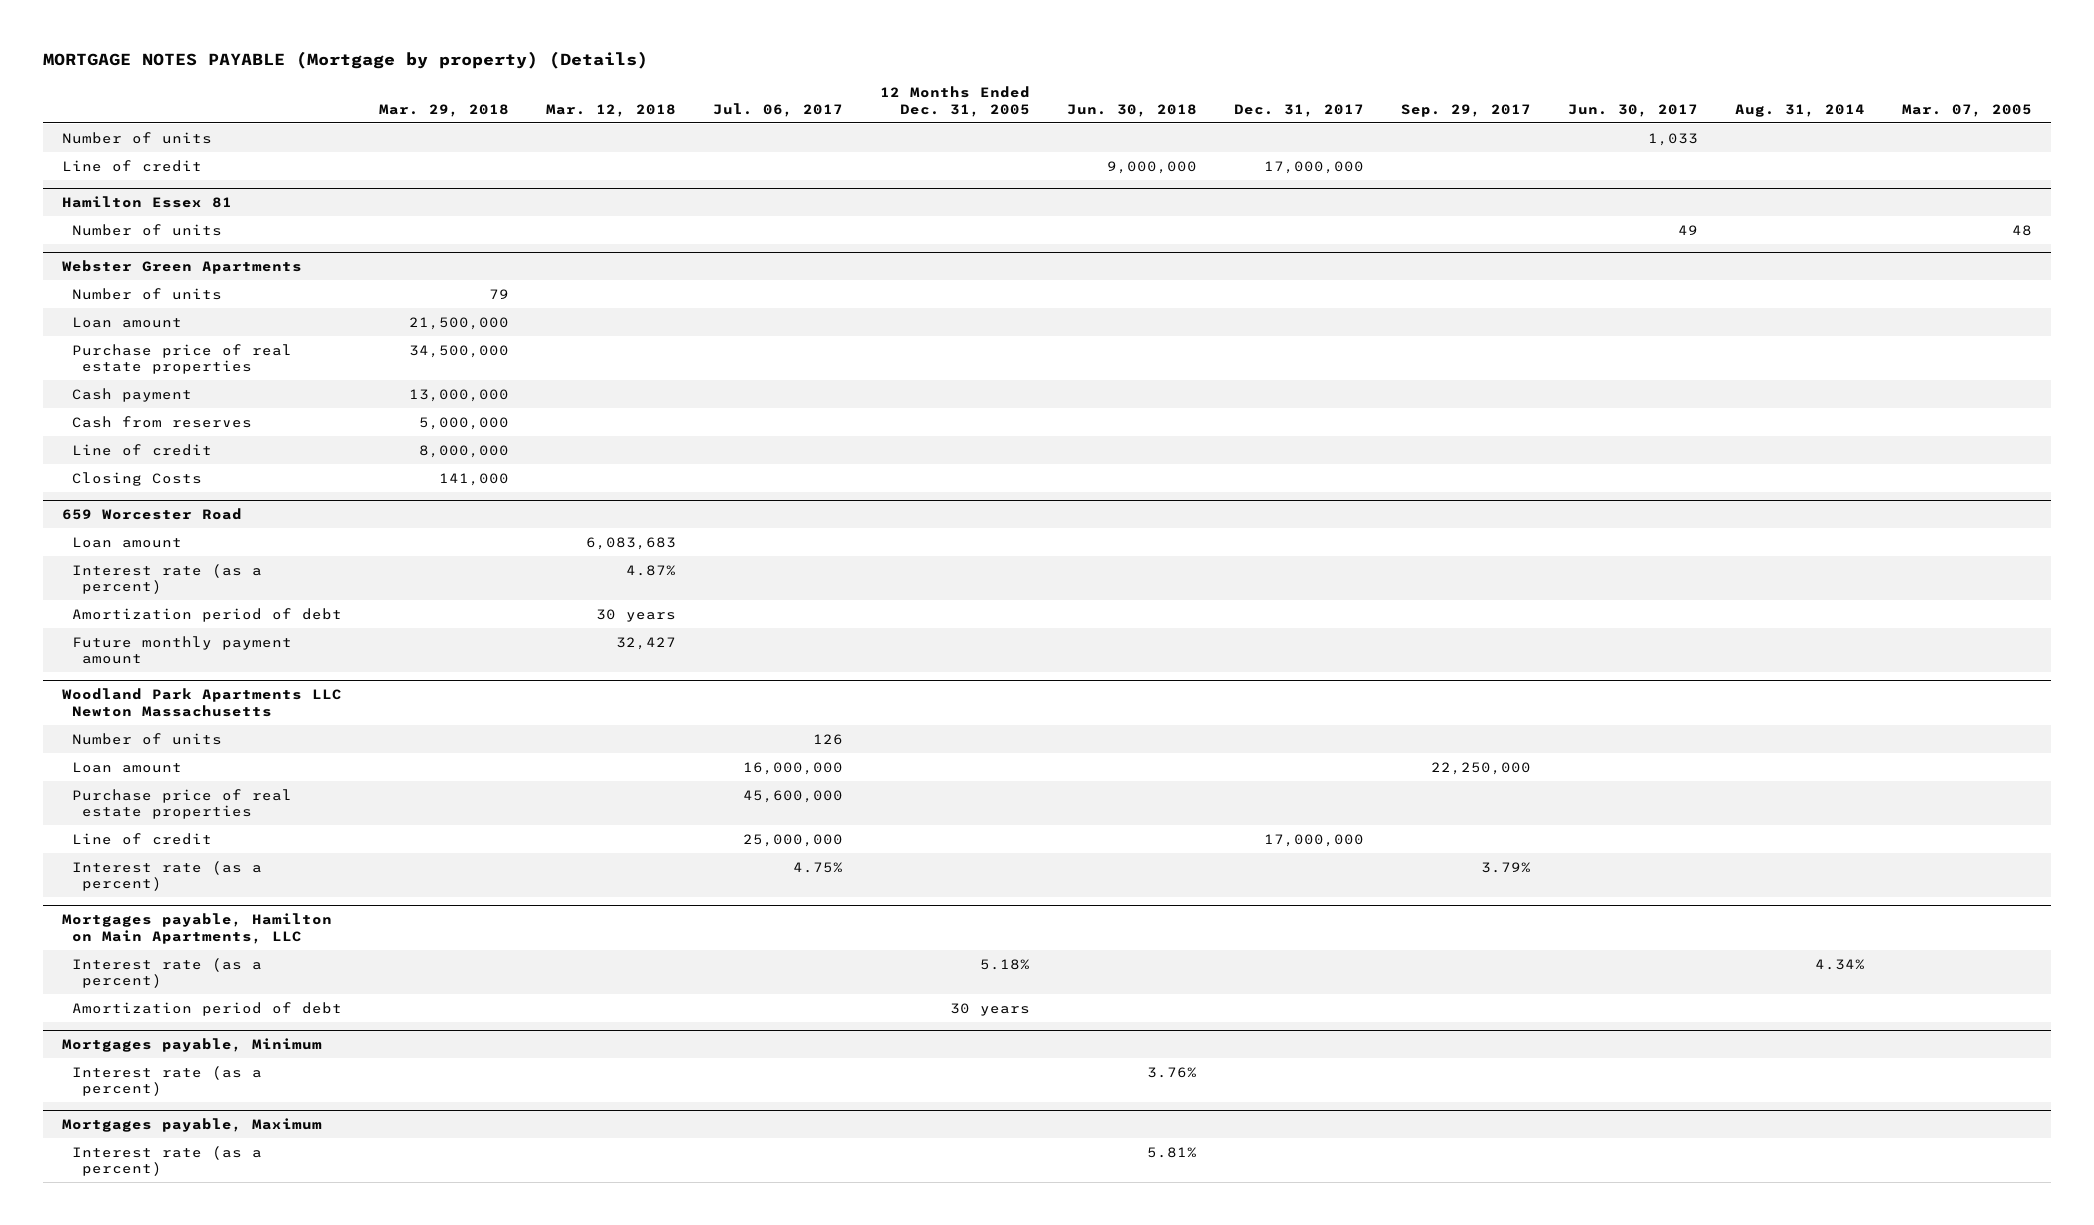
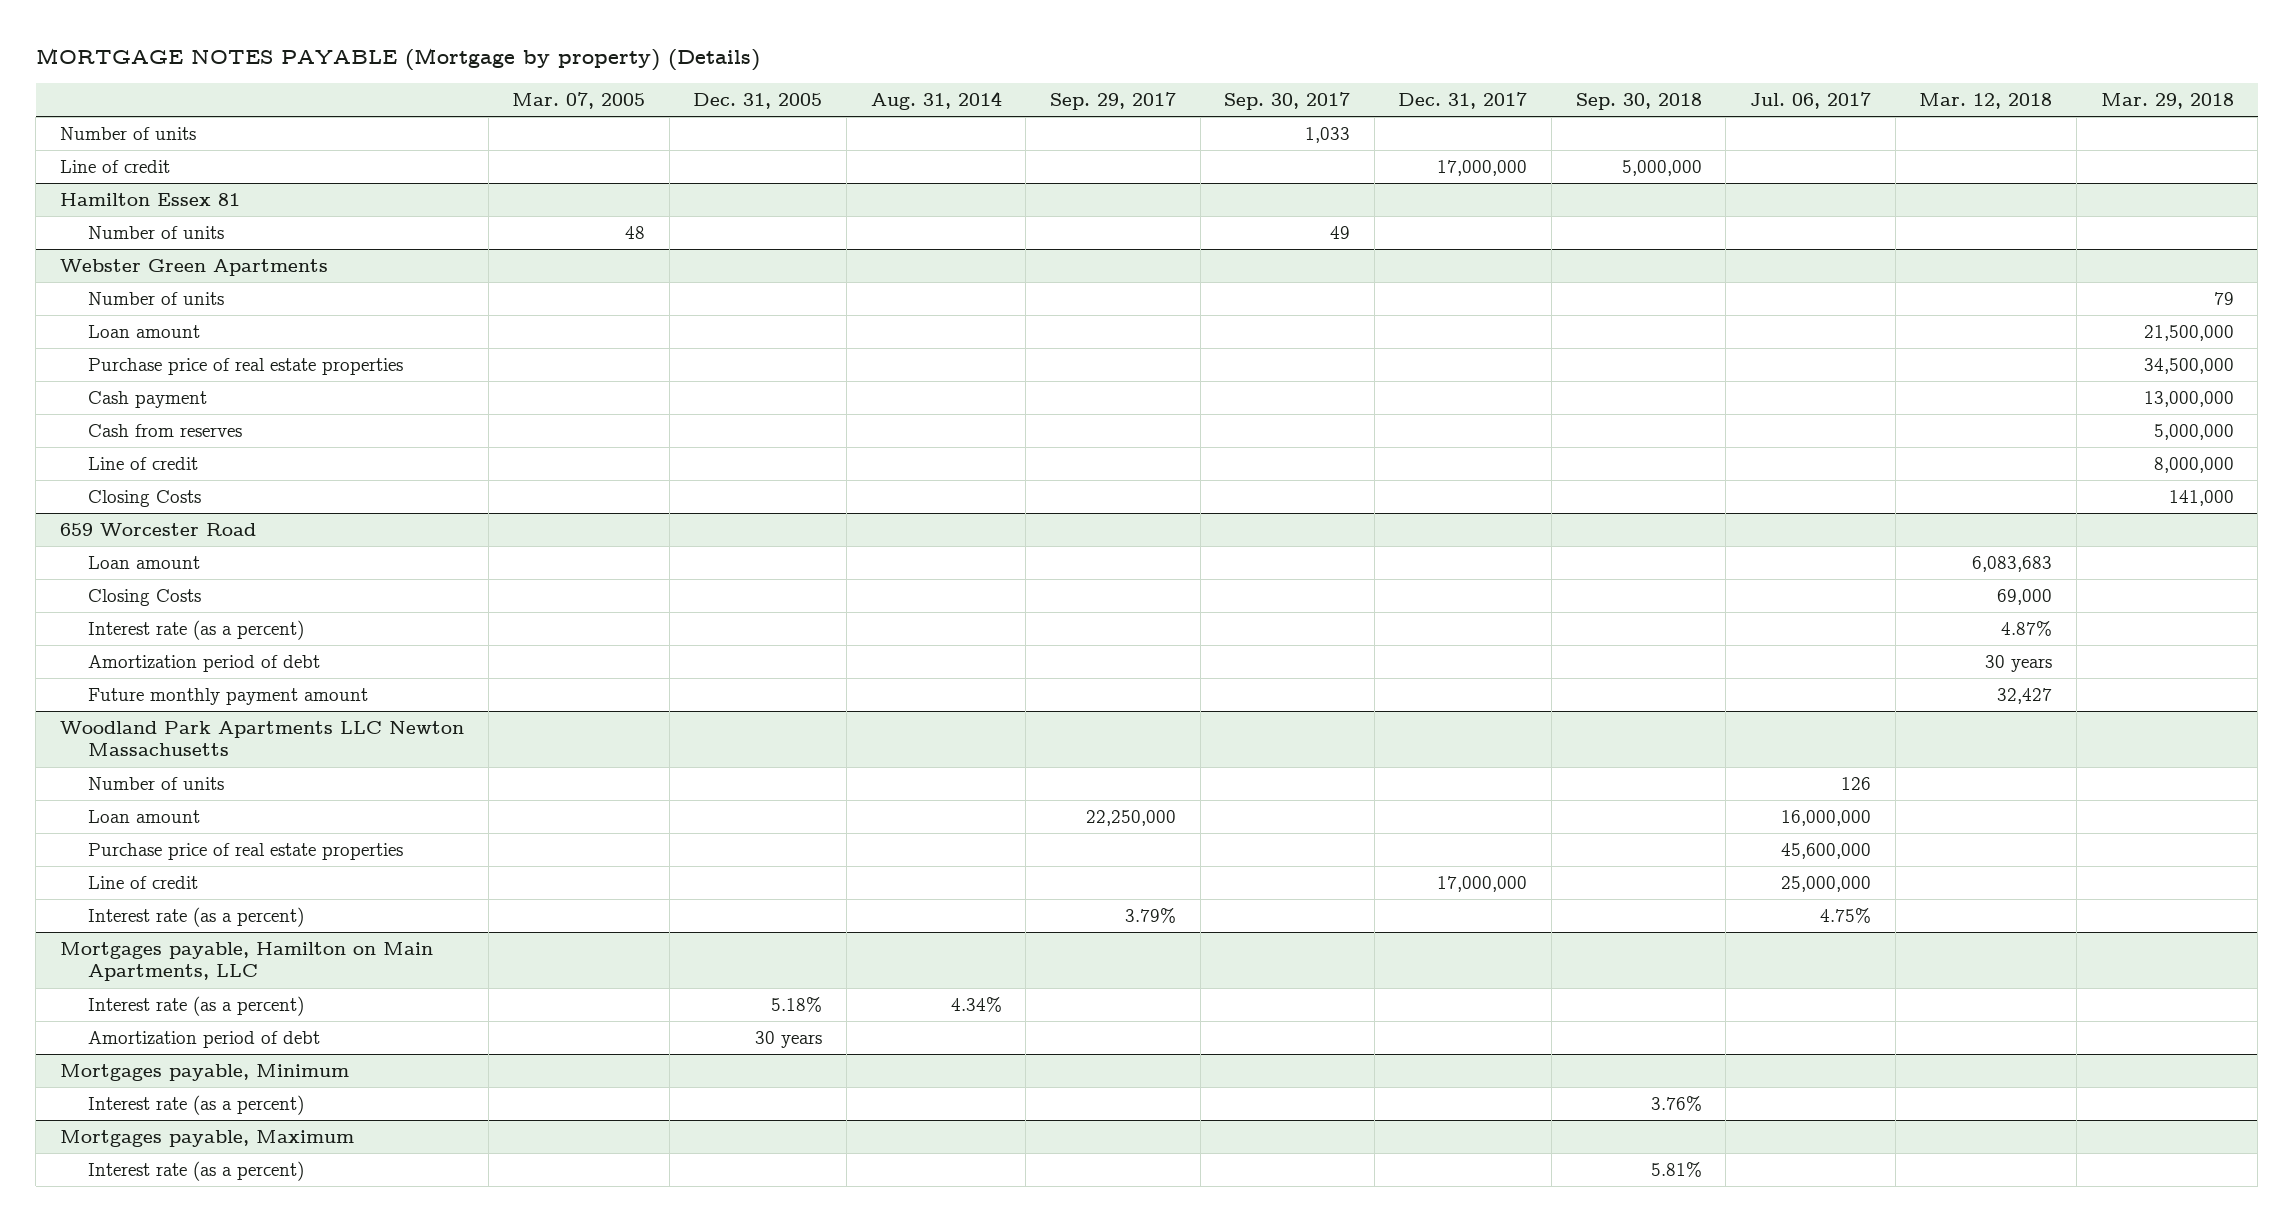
[880,85,1031,117] 12 Months Ended Dec. 31, 2005 -> none
[1067,103,1198,117] Jun. 30, 2018 -> none
[1568,103,1699,117] Jun. 30, 2017 -> none
none -> [693,92,823,109] Dec. 31, 2005
none -> [1224,91,1351,110] Sep. 30, 2017
none -> [1575,92,1702,110] Sep. 30, 2018
none -> [87,589,201,607] Closing Costs

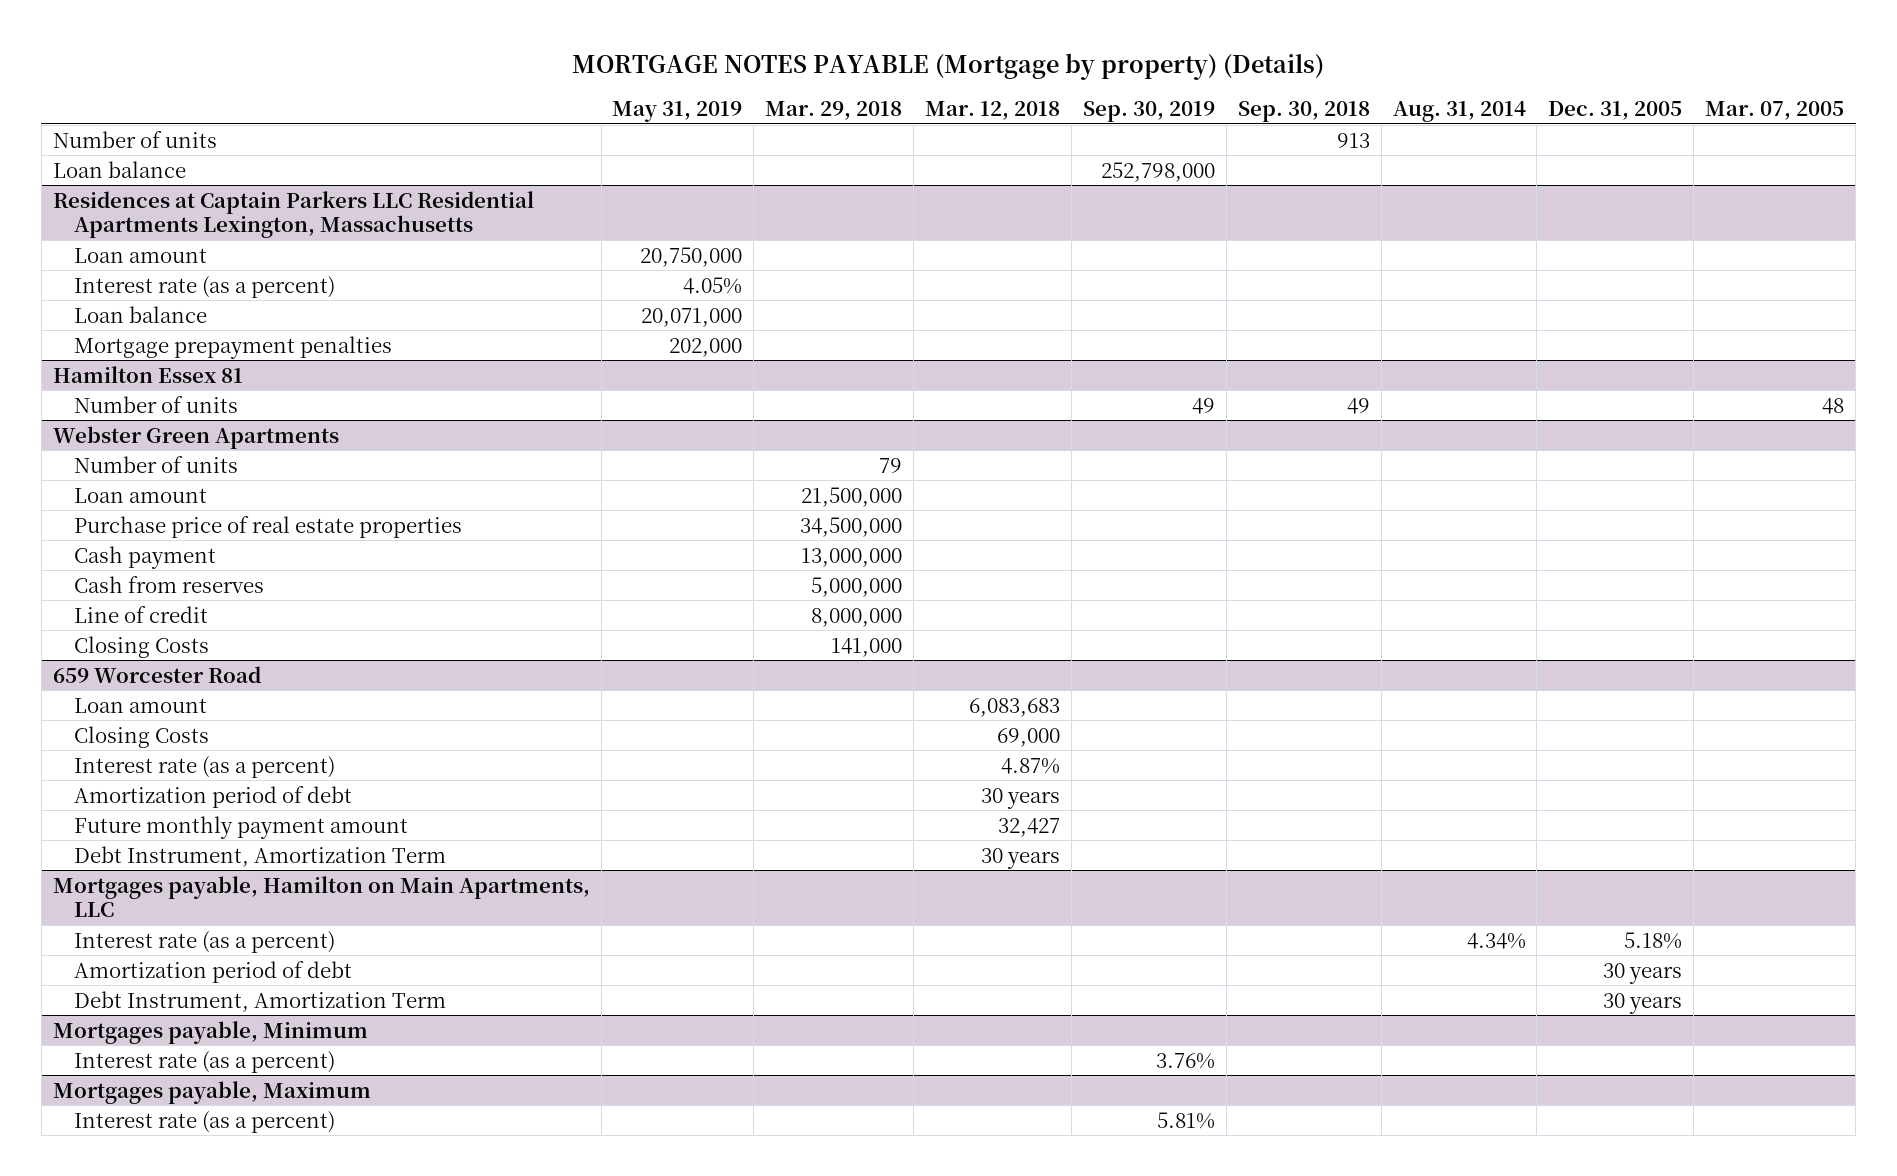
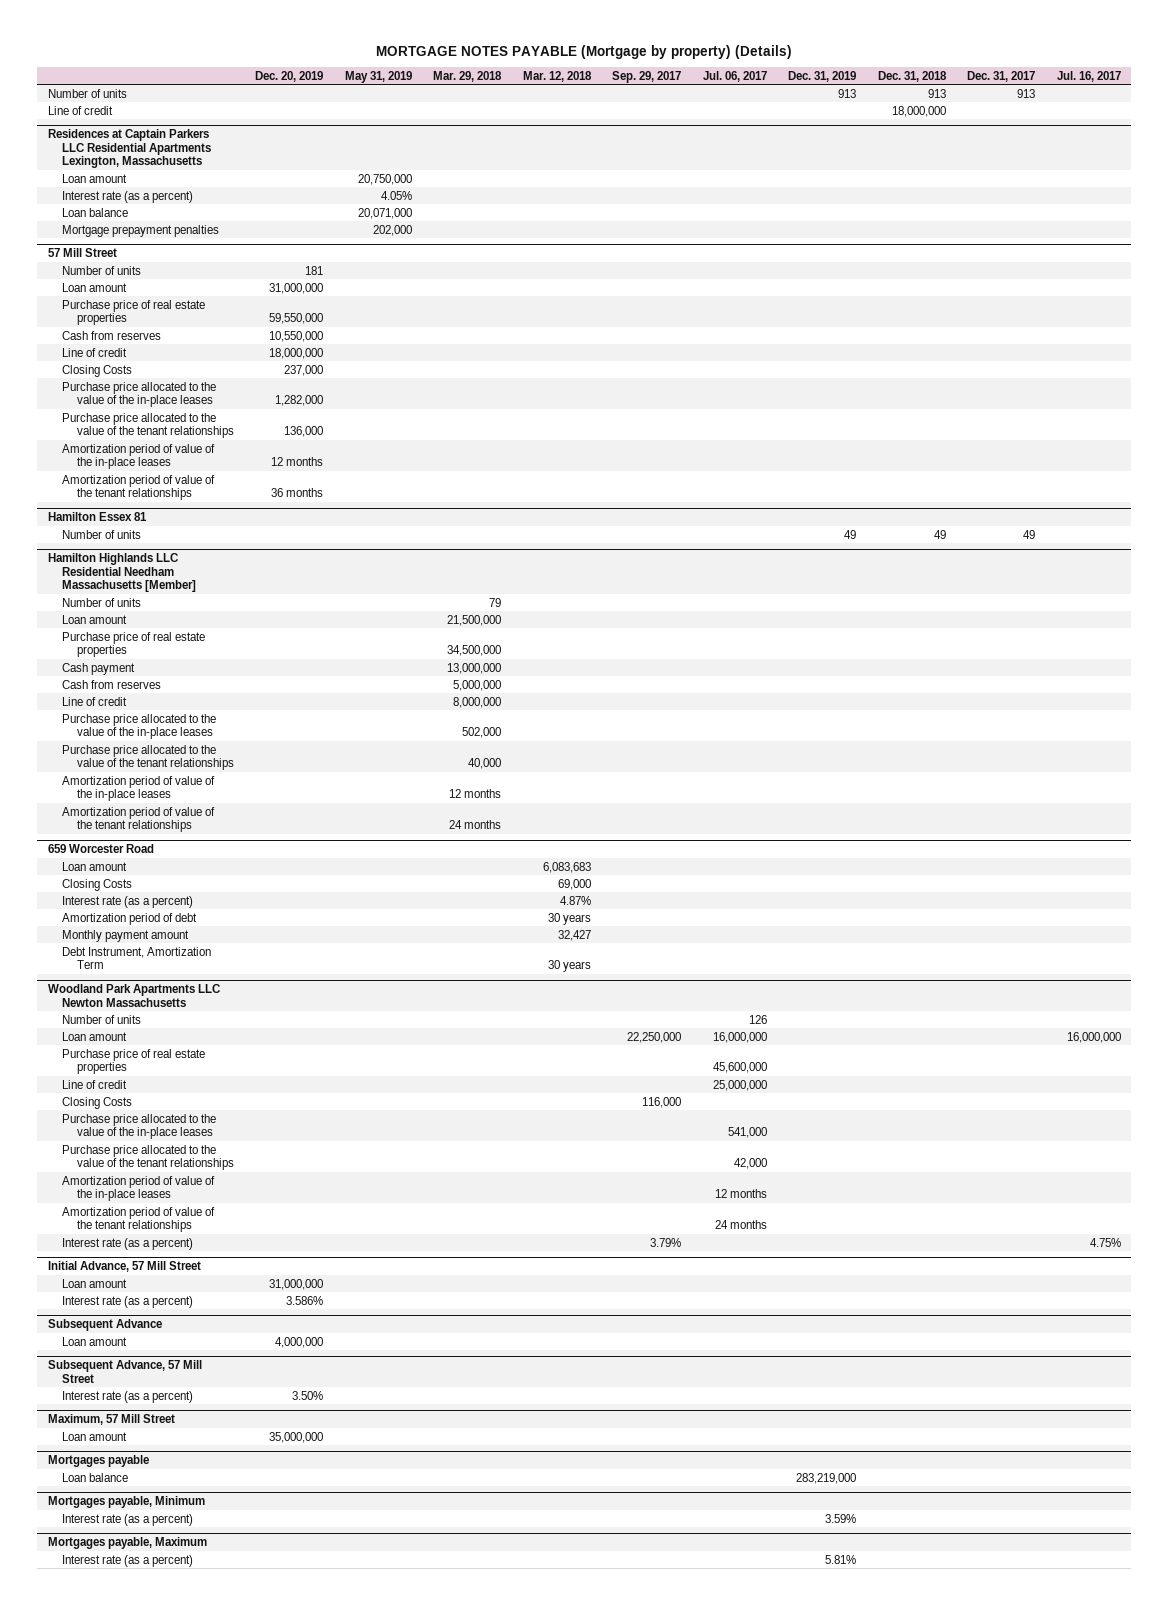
[1082,101,1215,123] Sep. 30, 2019 -> none
[1237,101,1370,123] Sep. 30, 2018 -> none
[1392,101,1526,123] Aug. 31, 2014 -> none
[1548,101,1683,121] Dec. 31, 2005 -> none
[1705,101,1845,121] Mar. 07, 2005 -> none
none -> [255,70,324,82] Dec. 20, 2019
none -> [612,70,682,83] Sep. 29, 2017
none -> [702,70,767,82] Jul. 06, 2017
none -> [788,70,857,82] Dec. 31, 2019
none -> [877,70,947,82] Dec. 31, 2018
none -> [967,70,1036,82] Dec. 31, 2017
none -> [1056,70,1121,82] Jul. 16, 2017
[52,160,186,178] Loan balance -> none
none -> [48,105,114,115] Line of credit
none -> [48,248,118,258] 57 Mill Street
none -> [62,265,142,275] Number of units
none -> [62,282,128,292] Loan amount
none -> [62,299,206,326] Purchase price of real estate properties
none -> [62,330,162,340] Cash from reserves
none -> [62,347,128,357] Line of credit
none -> [62,364,133,377] Closing Costs
none -> [62,381,217,408] Purchase price allocated to the value of the in-place leases
none -> [62,412,234,439] Purchase price allocated to the value of the tenant relationships
none -> [62,443,216,470] Amortization period of value of the in-place leases
none -> [62,474,216,501] Amortization period of value of the tenant relationships
[52,425,339,449] Webster Green Apartments -> [48,553,197,593] Hamilton Highlands LLC Residential Needham Massachusetts [Member]
[74,635,210,658] Closing Costs -> none
none -> [62,713,217,740] Purchase price allocated to the value of the in-place leases
none -> [62,744,234,771] Purchase price allocated to the value of the tenant relationships
none -> [62,775,216,802] Amortization period of value of the in-place leases
none -> [62,806,216,833] Amortization period of value of the tenant relationships
[74,815,409,839] Future monthly payment amount -> [62,929,190,942] Monthly payment amount
[74,930,336,953] Interest rate (as a percent) -> none
[74,960,353,983] Amortization period of debt -> none
[74,990,447,1012] Debt Instrument, Amortization Term -> none
none -> [48,984,221,1007] Woodland Park Apartments LLC Newton Massachusetts
none -> [62,1014,142,1024] Number of units
none -> [62,1031,128,1041] Loan amount
none -> [62,1048,206,1075] Purchase price of real estate properties
none -> [62,1079,128,1089] Line of credit
none -> [62,1096,133,1109] Closing Costs
none -> [62,1113,217,1140] Purchase price allocated to the value of the in-place leases
none -> [62,1144,234,1171] Purchase price allocated to the value of the tenant relationships
none -> [62,1175,216,1202] Amortization period of value of the in-place leases
none -> [62,1206,216,1233] Amortization period of value of the tenant relationships
none -> [62,1237,194,1250] Interest rate (as a percent)
none -> [48,1261,202,1273] Initial Advance, 57 Mill Street
none -> [62,1278,128,1288] Loan amount
none -> [62,1295,194,1308] Interest rate (as a percent)
none -> [48,1319,163,1332] Subsequent Advance
none -> [62,1336,128,1346] Loan amount
none -> [48,1360,203,1383] Subsequent Advance, 57 Mill Street
none -> [62,1390,194,1403] Interest rate (as a percent)
none -> [48,1414,176,1426] Maximum, 57 Mill Street
none -> [62,1431,128,1441] Loan amount
[52,875,590,918] Mortgages payable, Hamilton on Main Apartments, LLC -> [48,1455,150,1468] Mortgages payable
none -> [62,1472,129,1482] Loan balance

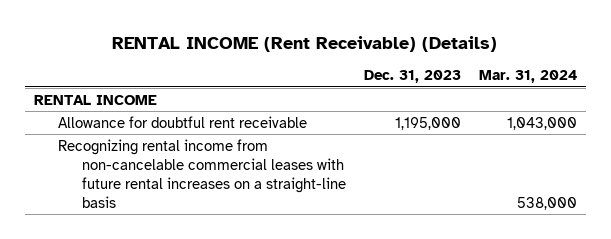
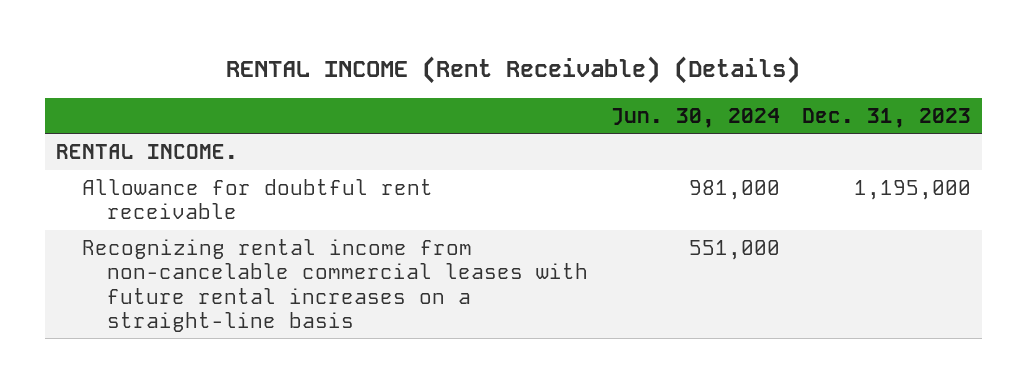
[478,70,577,84] Mar. 31, 2024 -> none
none -> [610,107,780,128] Jun. 30, 2024
[34,94,158,105] RENTAL INCOME -> [55,144,238,160] RENTAL INCOME.

